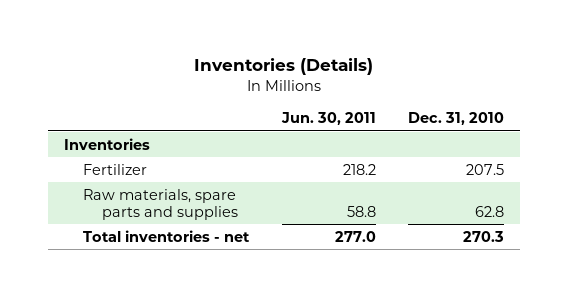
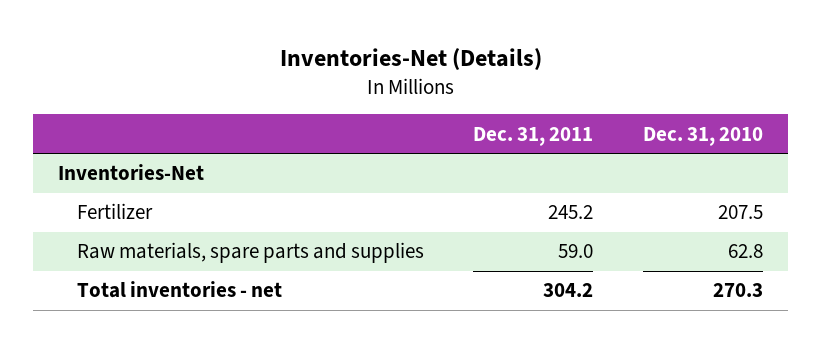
[194,57,374,75] Inventories (Details) -> [279,47,542,70] Inventories-Net (Details)
[280,112,376,126] Jun. 30, 2011 -> none
none -> [473,126,594,146] Dec. 31, 2011
[64,137,151,150] Inventories -> [58,164,205,181] Inventories-Net

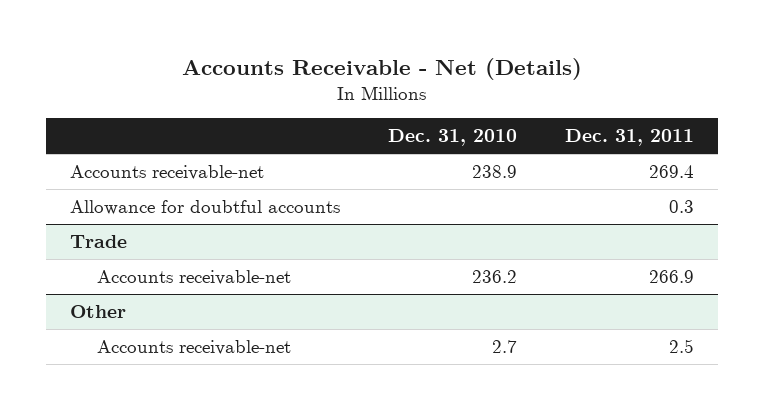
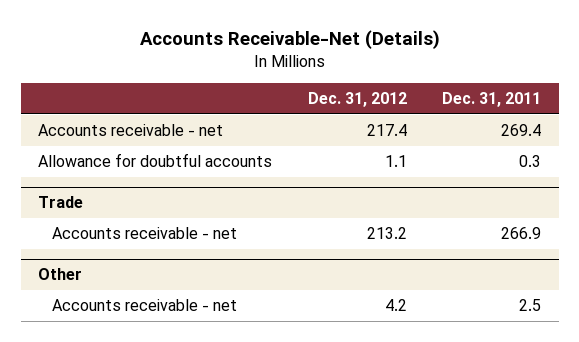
[181,57,582,80] Accounts Receivable - Net (Details) -> [139,30,440,50] Accounts Receivable-Net (Details)
[387,129,517,147] Dec. 31, 2010 -> none
none -> [307,91,407,107] Dec. 31, 2012
[69,164,264,180] Accounts receivable-net -> [38,124,224,137] Accounts receivable - net
[97,269,292,285] Accounts receivable-net -> [51,227,237,240] Accounts receivable - net
[97,339,292,355] Accounts receivable-net -> [51,299,237,312] Accounts receivable - net

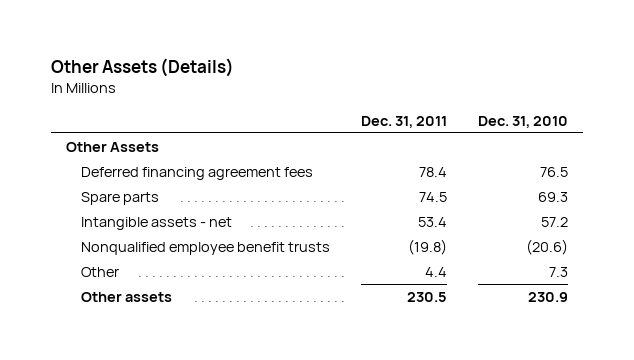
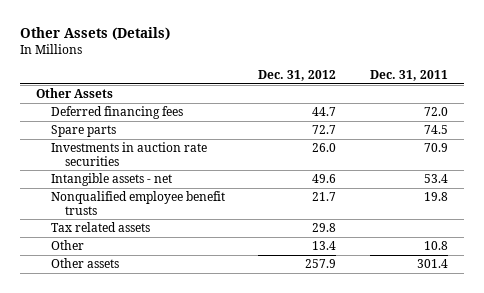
[477,115,568,128] Dec. 31, 2010 -> none
none -> [258,70,337,82] Dec. 31, 2012
[80,166,313,180] Deferred financing agreement fees -> [50,106,183,120] Deferred financing fees
[418,166,447,177] 78.4 -> [423,107,448,117] 72.0
none -> [50,142,207,166] Investments in auction rate securities
[407,238,447,255] (19.8) -> [423,192,448,202] 19.8
none -> [50,222,150,233] Tax related assets
[424,266,447,277] 4.4 -> [423,241,448,251] 10.8
[406,291,447,302] 230.5 -> [416,259,448,269] 301.4

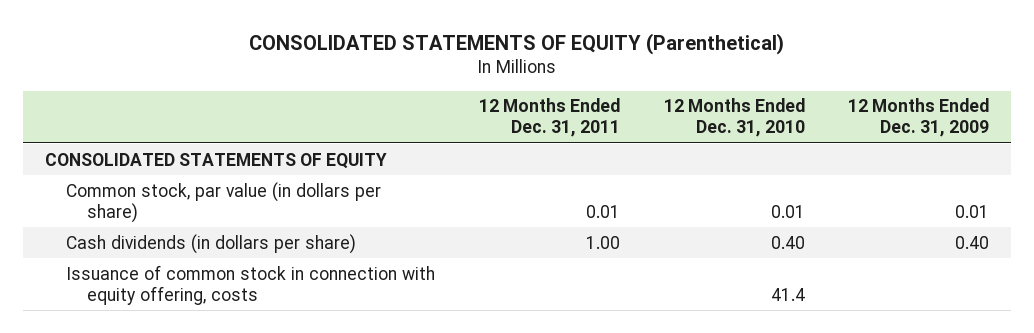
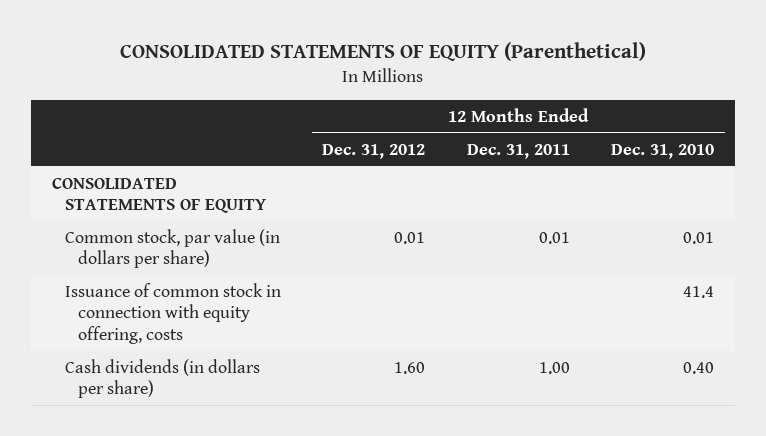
[848,98,990,138] 12 Months Ended Dec. 31, 2009 -> none
none -> [322,143,426,159] Dec. 31, 2012
[65,233,356,254] Cash dividends (in dollars per share) -> [64,359,260,399] Cash dividends (in dollars per share)

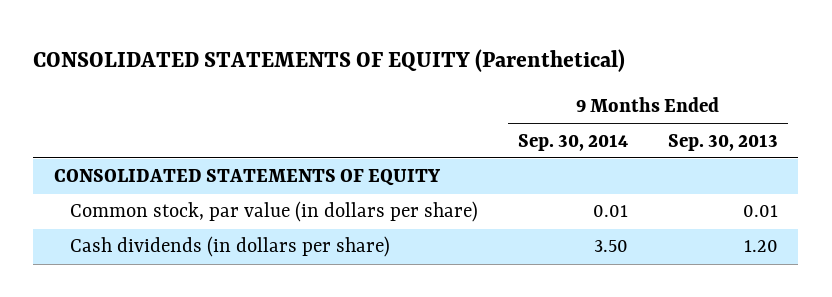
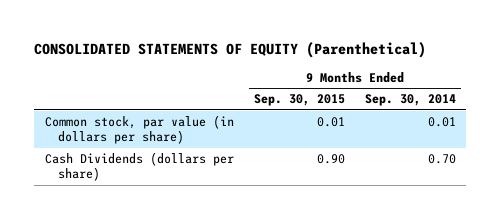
[668,133,779,151] Sep. 30, 2013 -> none
none -> [253,94,345,107] Sep. 30, 2015
[53,169,441,187] CONSOLIDATED STATEMENTS OF EQUITY -> none
[69,236,390,258] Cash dividends (in dollars per share) -> [44,152,234,182] Cash Dividends (dollars per share)
[594,240,629,253] 3.50 -> [428,154,457,165] 0.70

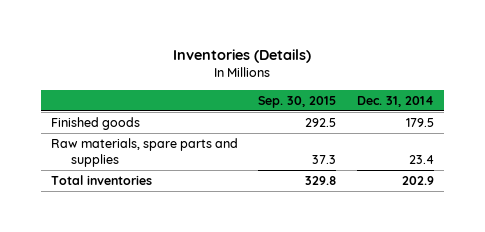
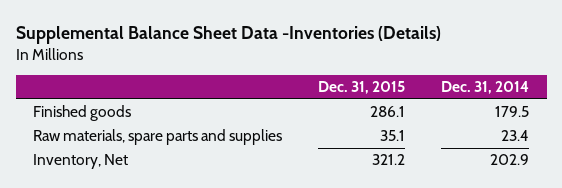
[173,49,312,64] Inventories (Details) -> [15,26,441,45] Supplemental Balance Sheet Data -Inventories (Details)
[258,95,337,108] Sep. 30, 2015 -> none
none -> [318,81,406,95] Dec. 31, 2015
[50,174,152,185] Total inventories -> [33,154,129,170] Inventory, Net

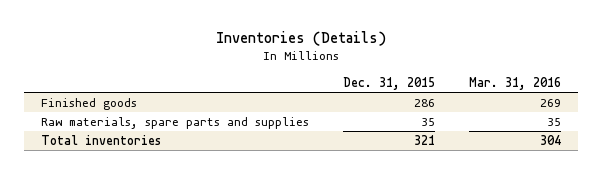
[15,26,441,45] Supplemental Balance Sheet Data -Inventories (Details) -> [215,31,386,47] Inventories (Details)
[440,81,529,95] Dec. 31, 2014 -> none
none -> [468,76,561,90] Mar. 31, 2016
[33,154,129,170] Inventory, Net -> none
[370,106,406,118] 286.1 -> [413,99,435,108] 286
[380,130,406,142] 35.1 -> [420,118,435,127] 35
none -> [40,135,161,146] Total inventories

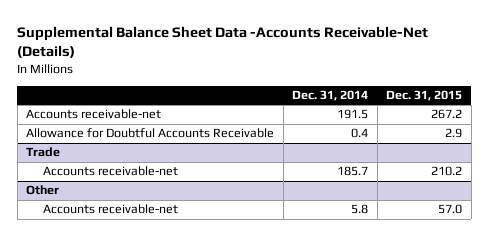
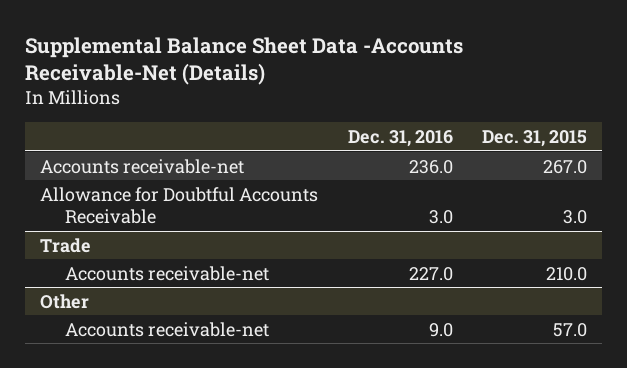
[292,89,369,101] Dec. 31, 2014 -> none
none -> [347,129,453,147] Dec. 31, 2016
[431,109,463,120] 267.2 -> [543,159,588,174] 267.0
[445,128,463,139] 2.9 -> [563,210,588,225] 3.0
[431,166,463,177] 210.2 -> [546,266,588,281] 210.0

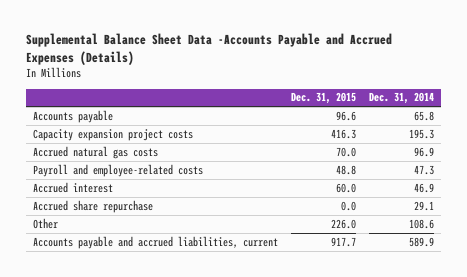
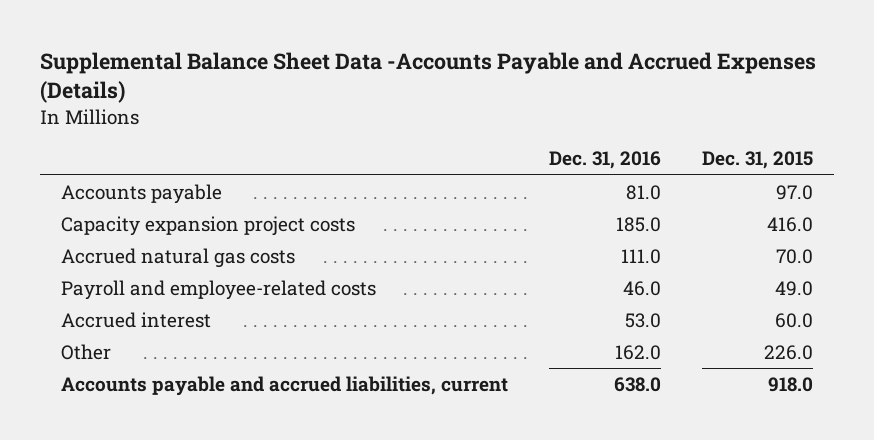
[369,92,435,105] Dec. 31, 2014 -> none
none -> [548,151,661,170] Dec. 31, 2016
[335,110,356,121] 96.6 -> [776,184,814,200] 97.0
[330,128,356,139] 416.3 -> [767,216,814,232] 416.0
[335,164,356,175] 48.8 -> [775,280,814,296] 49.0
[32,199,153,213] Accrued share repurchase -> none
[330,236,356,247] 917.7 -> [768,376,814,392] 918.0

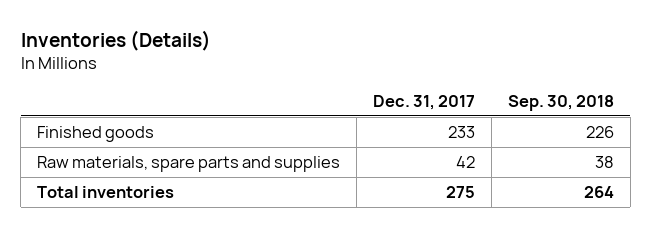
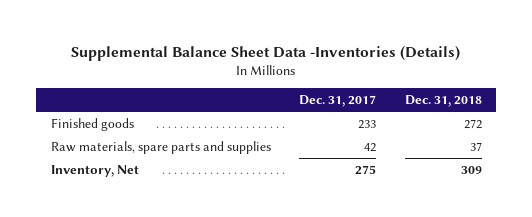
[20,29,211,51] Inventories (Details) -> [71,46,461,62] Supplemental Balance Sheet Data -Inventories (Details)
[507,95,614,112] Sep. 30, 2018 -> none
none -> [404,95,482,108] Dec. 31, 2018
[37,185,175,198] Total inventories -> [50,164,139,177] Inventory, Net

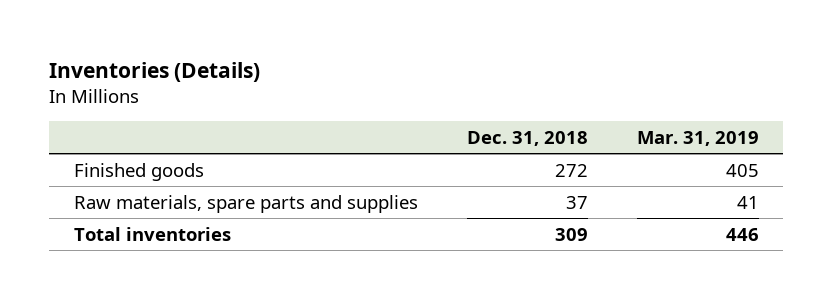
[71,46,461,62] Supplemental Balance Sheet Data -Inventories (Details) -> [49,61,261,82] Inventories (Details)
[299,95,377,108] Dec. 31, 2017 -> none
none -> [636,130,759,146] Mar. 31, 2019
[50,164,139,177] Inventory, Net -> [73,226,231,241] Total inventories

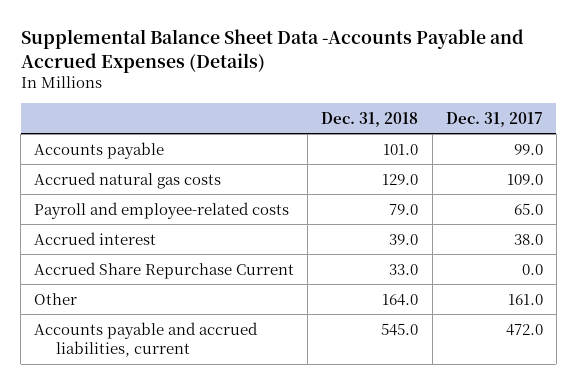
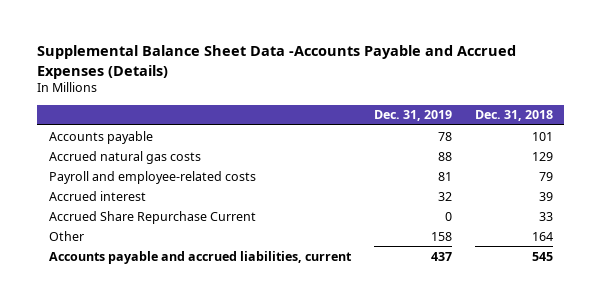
[445,111,543,127] Dec. 31, 2017 -> none
none -> [373,110,452,122] Dec. 31, 2019
[383,143,419,155] 101.0 -> [531,131,553,141] 101
[382,173,419,185] 129.0 -> [531,151,553,161] 129
[389,203,419,215] 79.0 -> [538,171,553,181] 79
[389,233,419,245] 39.0 -> [538,191,553,201] 39
[389,263,419,275] 33.0 -> [538,211,553,221] 33
[382,293,419,306] 164.0 -> [531,231,553,241] 164
[381,322,419,336] 545.0 -> [531,251,553,261] 545

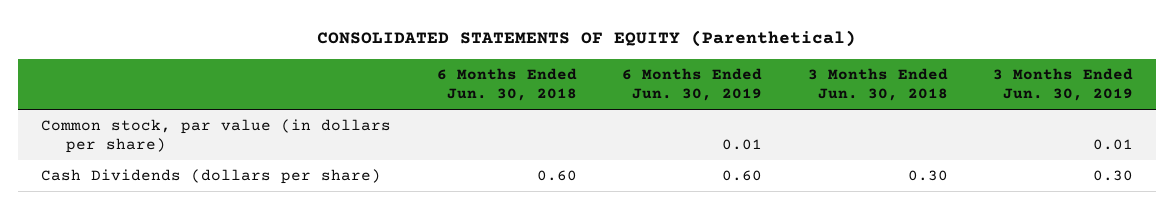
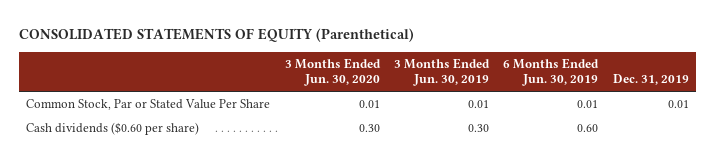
[436,68,577,102] 6 Months Ended Jun. 30, 2018 -> none
[807,68,948,102] 3 Months Ended Jun. 30, 2018 -> none
none -> [284,58,381,87] 3 Months Ended Jun. 30, 2020
none -> [612,74,689,86] Dec. 31, 2019
[41,119,392,154] Common stock, par value (in dollars per share) -> [26,99,271,111] Common Stock, Par or Stated Value Per Share
[41,169,382,185] Cash Dividends (dollars per share) -> [26,122,200,136] Cash dividends ($0.60 per share)

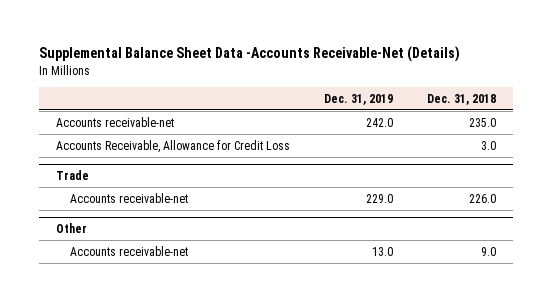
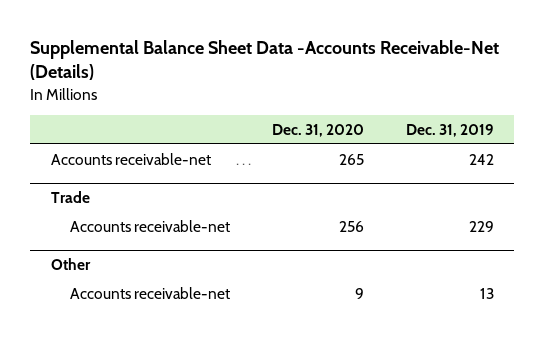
[426,93,496,105] Dec. 31, 2018 -> none
none -> [271,124,364,138] Dec. 31, 2020
[56,139,291,153] Accounts Receivable, Allowance for Credit Loss -> none
[365,117,393,127] 242.0 -> [468,153,494,165] 242
[365,193,393,203] 229.0 -> [468,220,494,232] 229
[371,246,393,256] 13.0 -> [479,287,494,299] 13

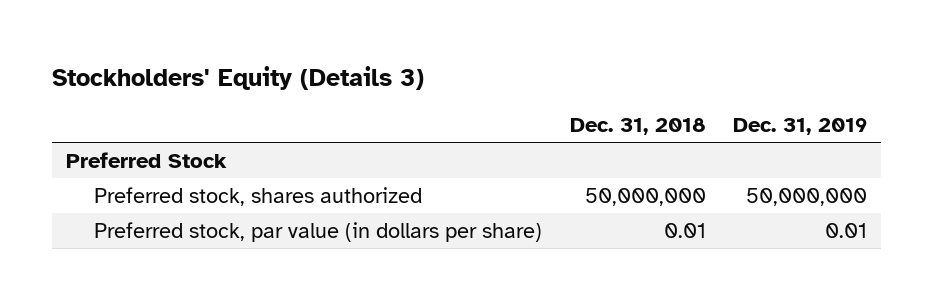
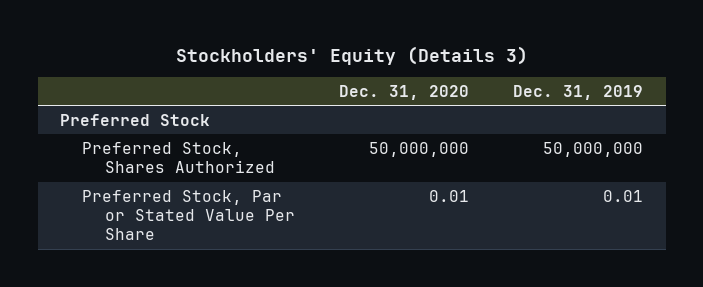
[569,118,706,136] Dec. 31, 2018 -> none
none -> [339,84,470,100] Dec. 31, 2020
[94,186,423,206] Preferred stock, shares authorized -> [82,141,275,173] Preferred Stock, Shares Authorized
[94,221,543,242] Preferred stock, par value (in dollars per share) -> [82,189,295,241] Preferred Stock, Par or Stated Value Per Share

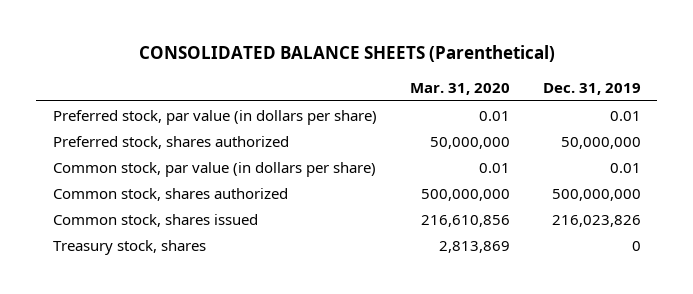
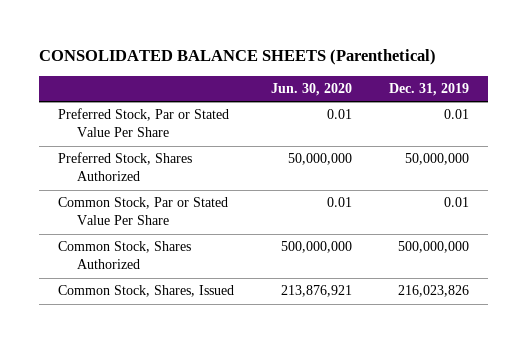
[409,82,510,95] Mar. 31, 2020 -> none
none -> [271,83,353,97] Jun. 30, 2020
[52,239,206,255] Treasury stock, shares -> none
[52,109,377,125] Preferred stock, par value (in dollars per share) -> [58,108,230,138] Preferred Stock, Par or Stated Value Per Share
[52,135,289,149] Preferred stock, shares authorized -> [58,152,193,182] Preferred Stock, Shares Authorized
[52,161,376,177] Common stock, par value (in dollars per share) -> [58,197,229,226] Common Stock, Par or Stated Value Per Share
[52,187,288,201] Common stock, shares authorized -> [58,241,192,270] Common Stock, Shares Authorized
[52,213,258,227] Common stock, shares issued -> [58,285,235,298] Common Stock, Shares, Issued

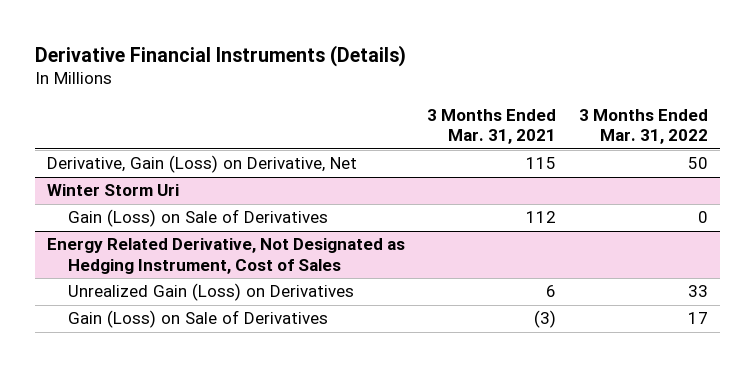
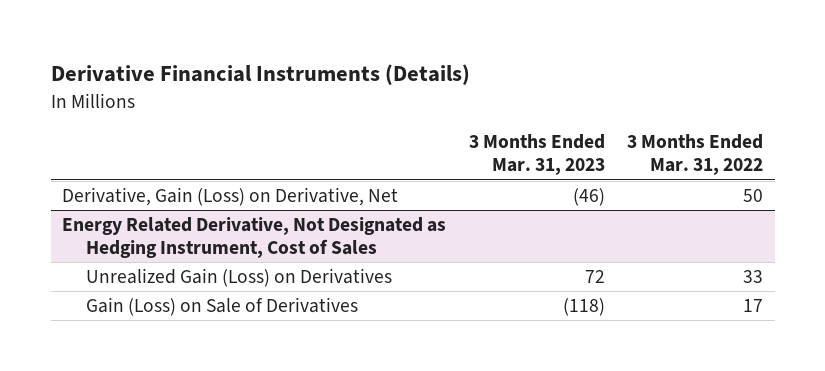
[427,108,557,145] 3 Months Ended Mar. 31, 2021 -> none
none -> [468,134,605,176] 3 Months Ended Mar. 31, 2023
[46,184,179,197] Winter Storm Uri -> none
[67,209,328,228] Gain (Loss) on Sale of Derivatives -> none

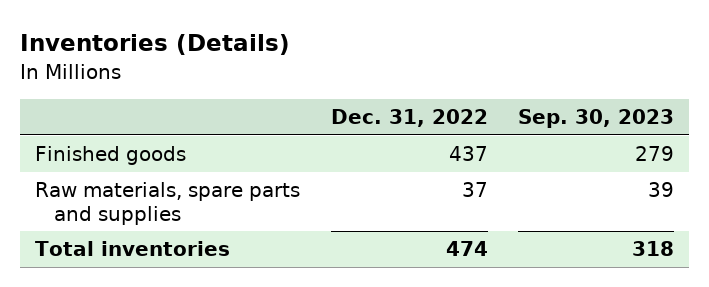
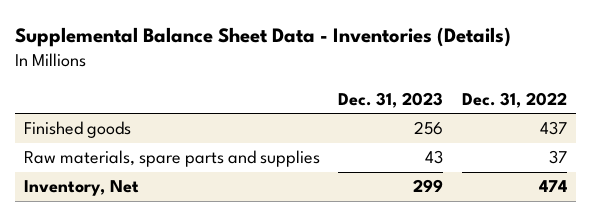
[20,34,291,56] Inventories (Details) -> [14,27,511,48] Supplemental Balance Sheet Data - Inventories (Details)
[517,109,674,129] Sep. 30, 2023 -> none
none -> [338,91,444,108] Dec. 31, 2023
[35,241,231,257] Total inventories -> [23,180,139,197] Inventory, Net

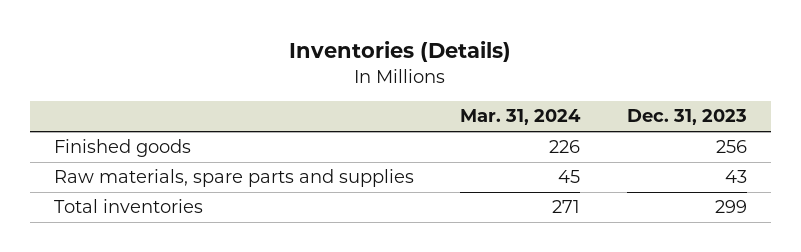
[14,27,511,48] Supplemental Balance Sheet Data - Inventories (Details) -> [289,41,512,63] Inventories (Details)
[461,91,567,108] Dec. 31, 2022 -> none
none -> [460,109,582,126] Mar. 31, 2024
[23,180,139,197] Inventory, Net -> [53,199,203,214] Total inventories

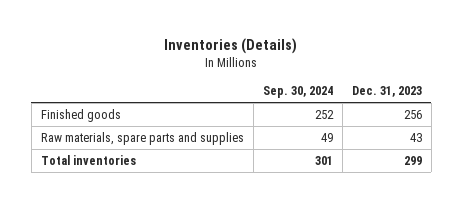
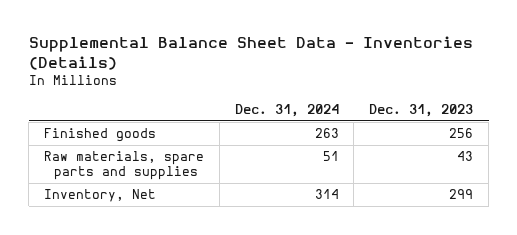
[164,38,298,55] Inventories (Details) -> [28,36,473,71] Supplemental Balance Sheet Data - Inventories (Details)
[262,86,333,99] Sep. 30, 2024 -> none
none -> [234,104,339,118] Dec. 31, 2024
[40,154,136,165] Total inventories -> [43,189,156,203] Inventory, Net

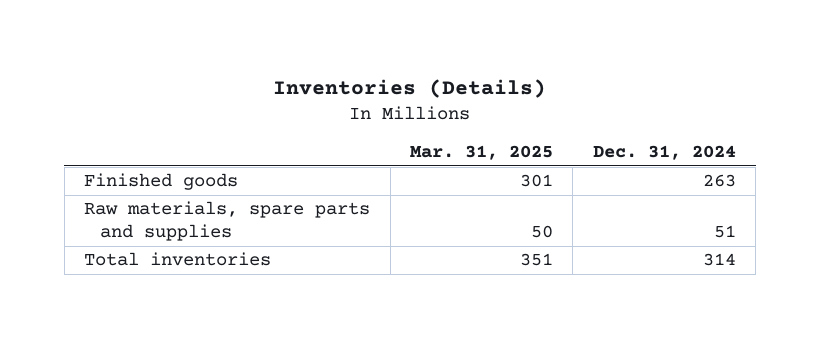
[28,36,473,71] Supplemental Balance Sheet Data - Inventories (Details) -> [272,78,546,98] Inventories (Details)
[369,104,474,118] Dec. 31, 2023 -> none
none -> [409,145,553,161] Mar. 31, 2025
[43,189,156,203] Inventory, Net -> [84,252,272,267] Total inventories

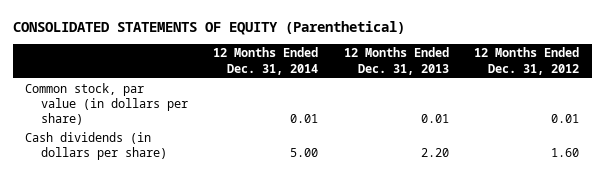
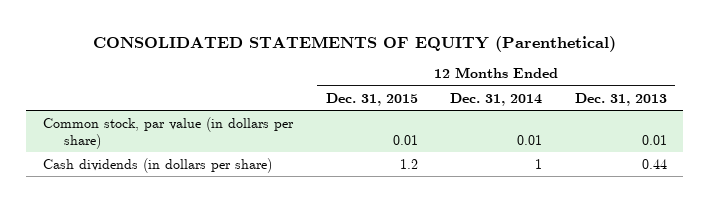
[474,47,580,75] 12 Months Ended Dec. 31, 2012 -> none
none -> [325,92,418,106] Dec. 31, 2015
[290,147,319,157] 5.00 -> [535,158,543,169] 1
[420,147,449,157] 2.20 -> [642,158,668,169] 0.44

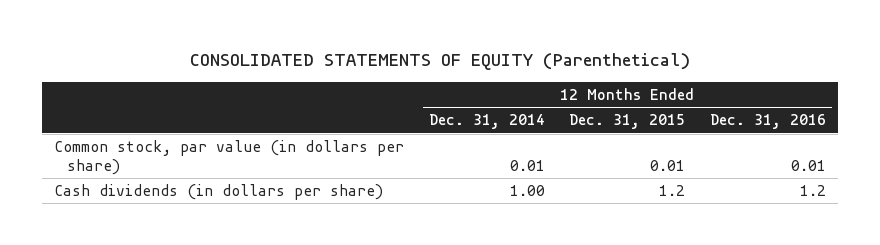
[575,92,668,106] Dec. 31, 2013 -> none
none -> [709,114,826,130] Dec. 31, 2016
[535,158,543,169] 1 -> [509,185,545,197] 1.00

